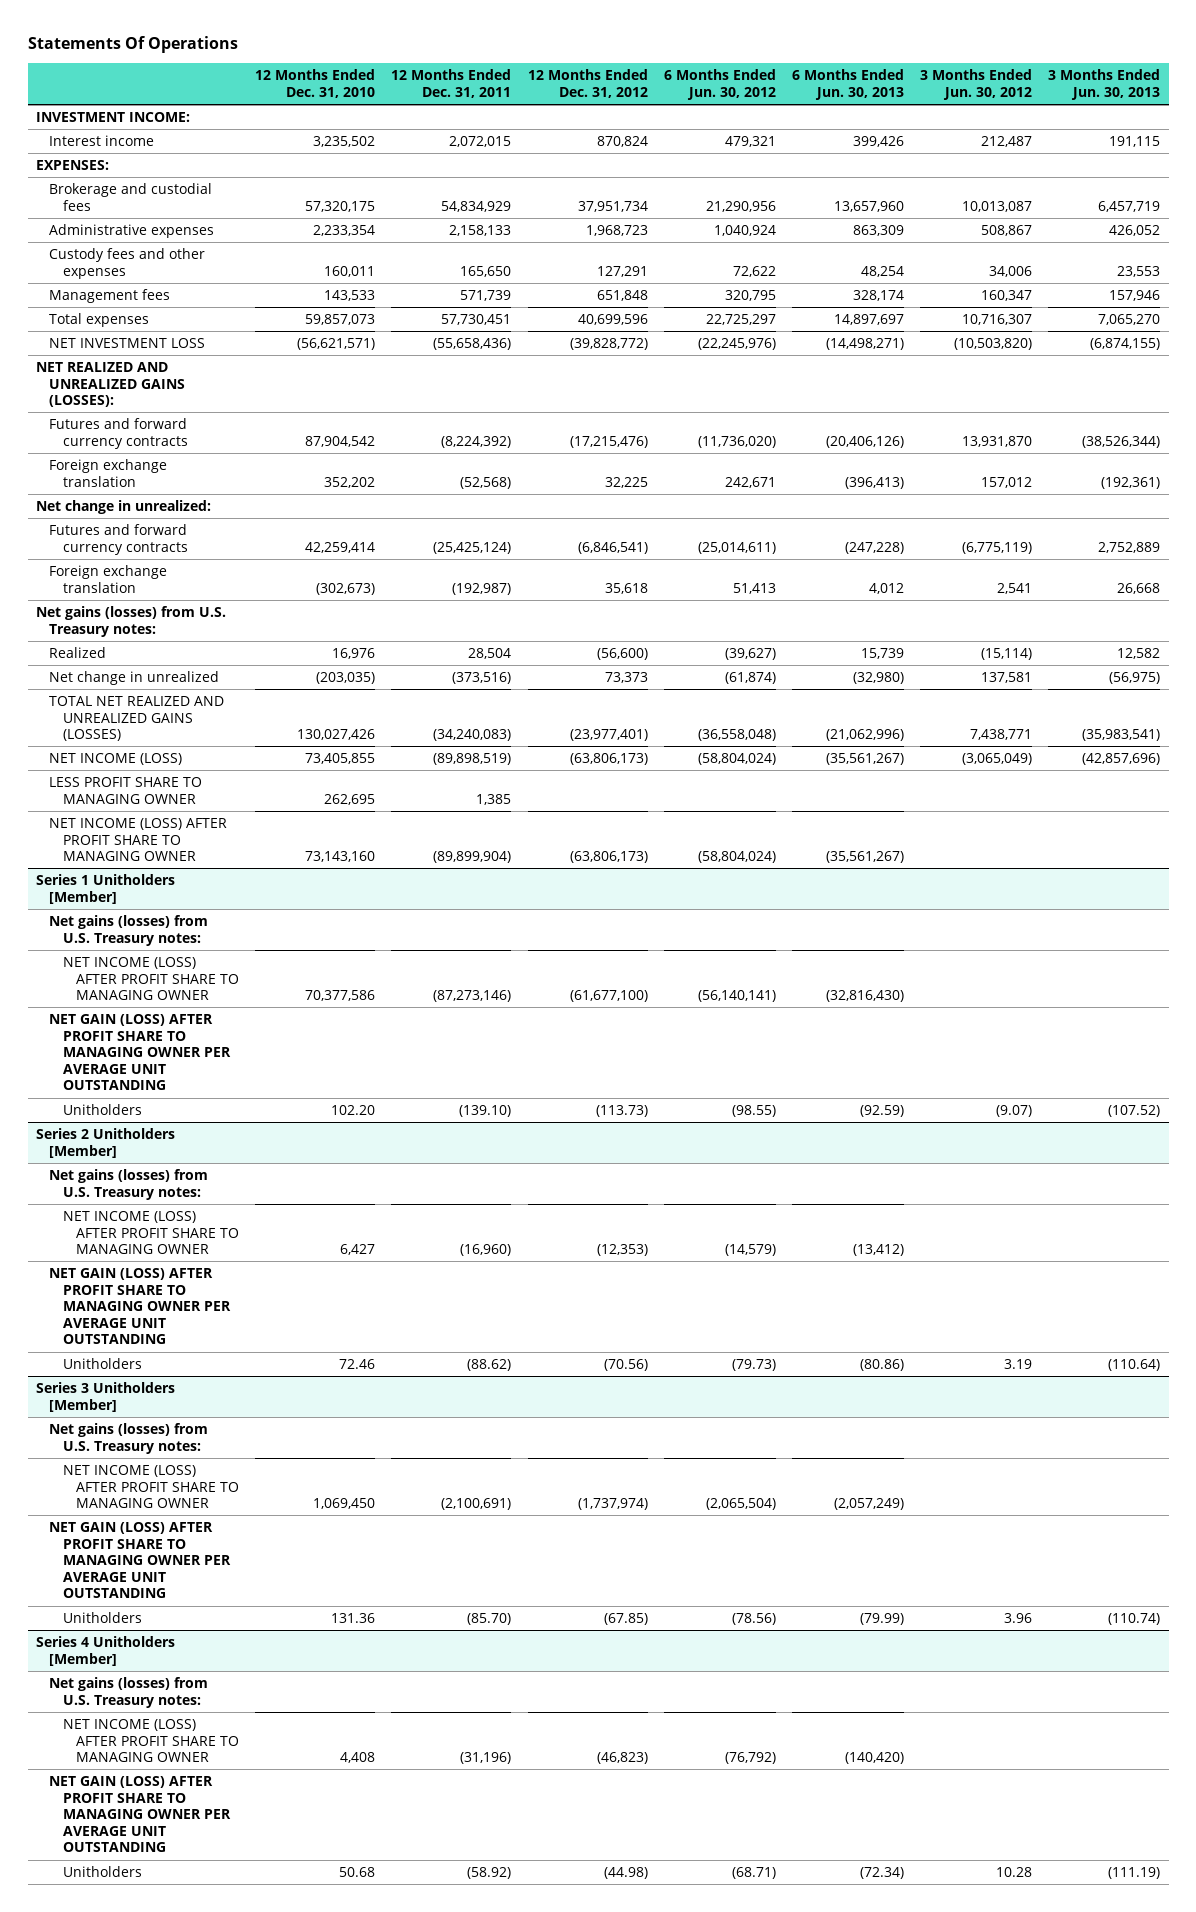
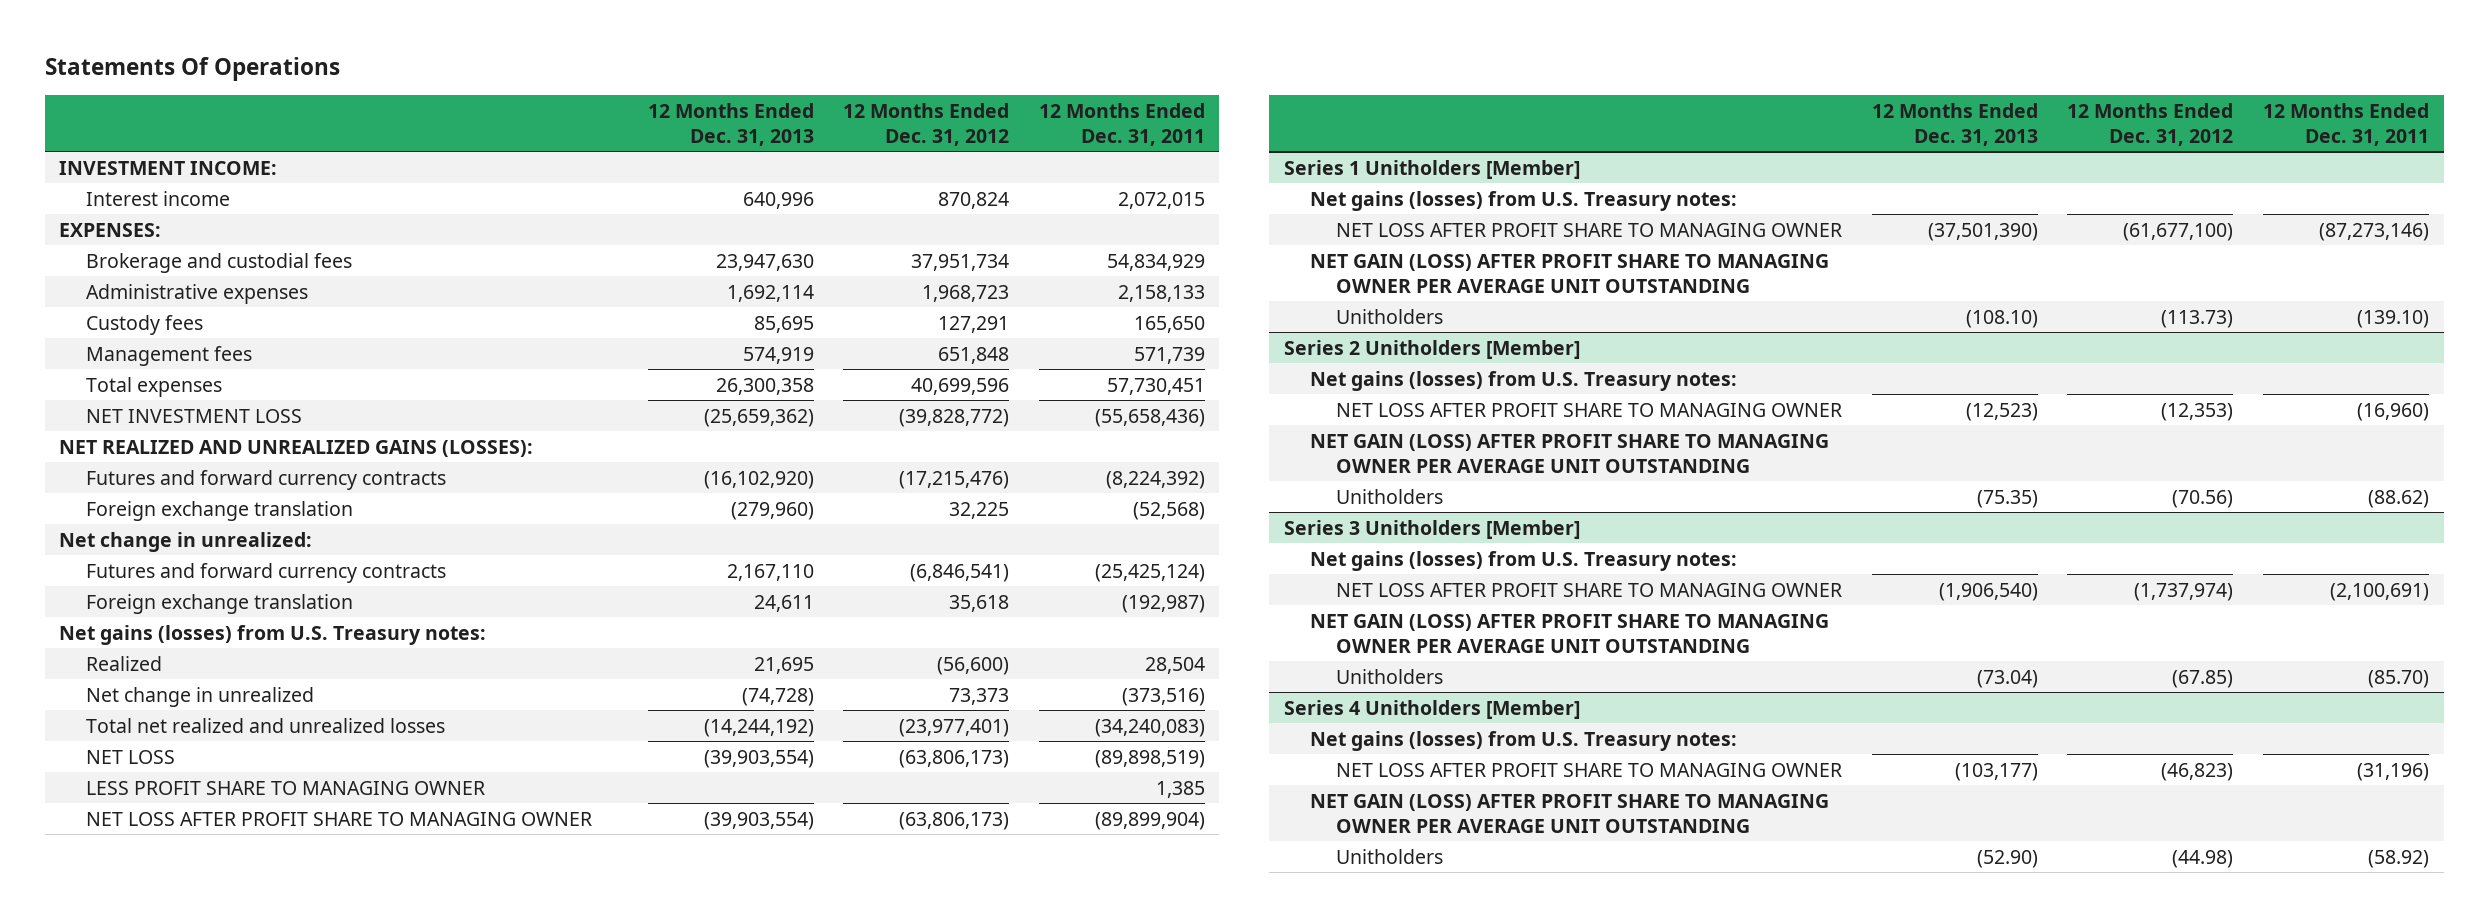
[255,69,376,99] 12 Months Ended Dec. 31, 2010 -> none
[663,69,776,101] 6 Months Ended Jun. 30, 2012 -> none
[791,69,904,101] 6 Months Ended Jun. 30, 2013 -> none
[920,69,1033,101] 3 Months Ended Jun. 30, 2012 -> none
[1048,69,1161,101] 3 Months Ended Jun. 30, 2013 -> none
none -> [647,102,814,147] 12 Months Ended Dec. 31, 2013
[49,248,206,279] Custody fees and other expenses -> [85,314,203,335] Custody fees
[49,696,225,742] TOTAL NET REALIZED AND UNREALIZED GAINS (LOSSES) -> [85,717,445,733] Total net realized and unrealized losses
[49,753,183,766] NET INCOME (LOSS) -> [85,749,175,764] NET LOSS
[49,818,228,862] NET INCOME (LOSS) AFTER PROFIT SHARE TO MANAGING OWNER -> [85,811,592,826] NET LOSS AFTER PROFIT SHARE TO MANAGING OWNER
[62,957,239,1001] NET INCOME (LOSS) AFTER PROFIT SHARE TO MANAGING OWNER -> [1336,222,1843,237] NET LOSS AFTER PROFIT SHARE TO MANAGING OWNER
[62,1211,239,1255] NET INCOME (LOSS) AFTER PROFIT SHARE TO MANAGING OWNER -> [1336,402,1843,417] NET LOSS AFTER PROFIT SHARE TO MANAGING OWNER
[62,1465,239,1509] NET INCOME (LOSS) AFTER PROFIT SHARE TO MANAGING OWNER -> [1336,582,1843,597] NET LOSS AFTER PROFIT SHARE TO MANAGING OWNER
[62,1719,239,1763] NET INCOME (LOSS) AFTER PROFIT SHARE TO MANAGING OWNER -> [1336,762,1843,777] NET LOSS AFTER PROFIT SHARE TO MANAGING OWNER

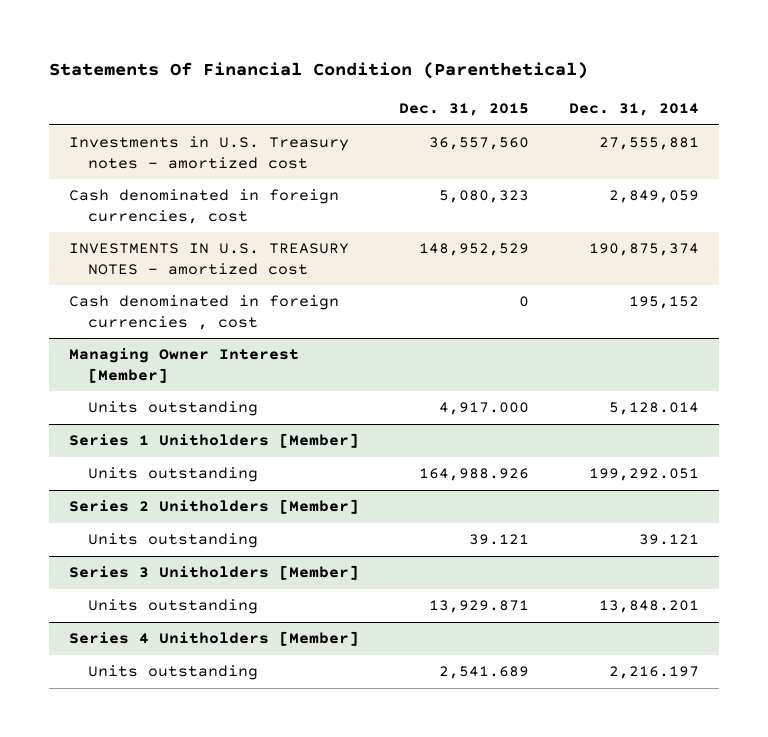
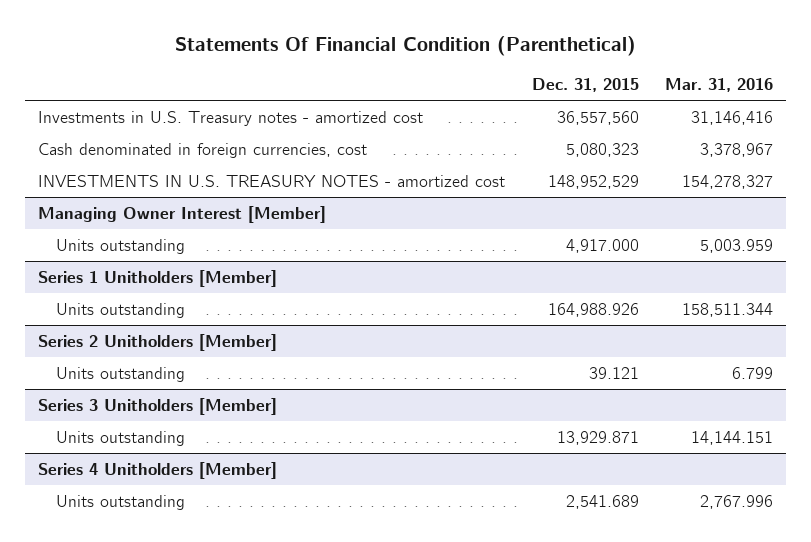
[568,102,699,116] Dec. 31, 2014 -> none
none -> [665,78,774,93] Mar. 31, 2016
[69,295,340,330] Cash denominated in foreign currencies , cost -> none

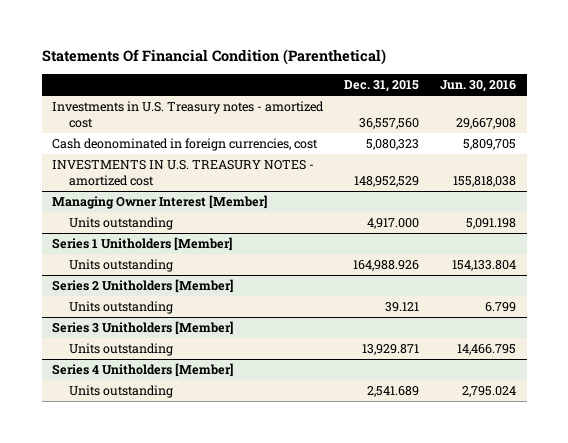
[665,78,774,93] Mar. 31, 2016 -> none
none -> [440,79,517,92] Jun. 30, 2016
[38,142,368,158] Cash denominated in foreign currencies, cost -> [52,138,319,152] Cash deonominated in foreign currencies, cost

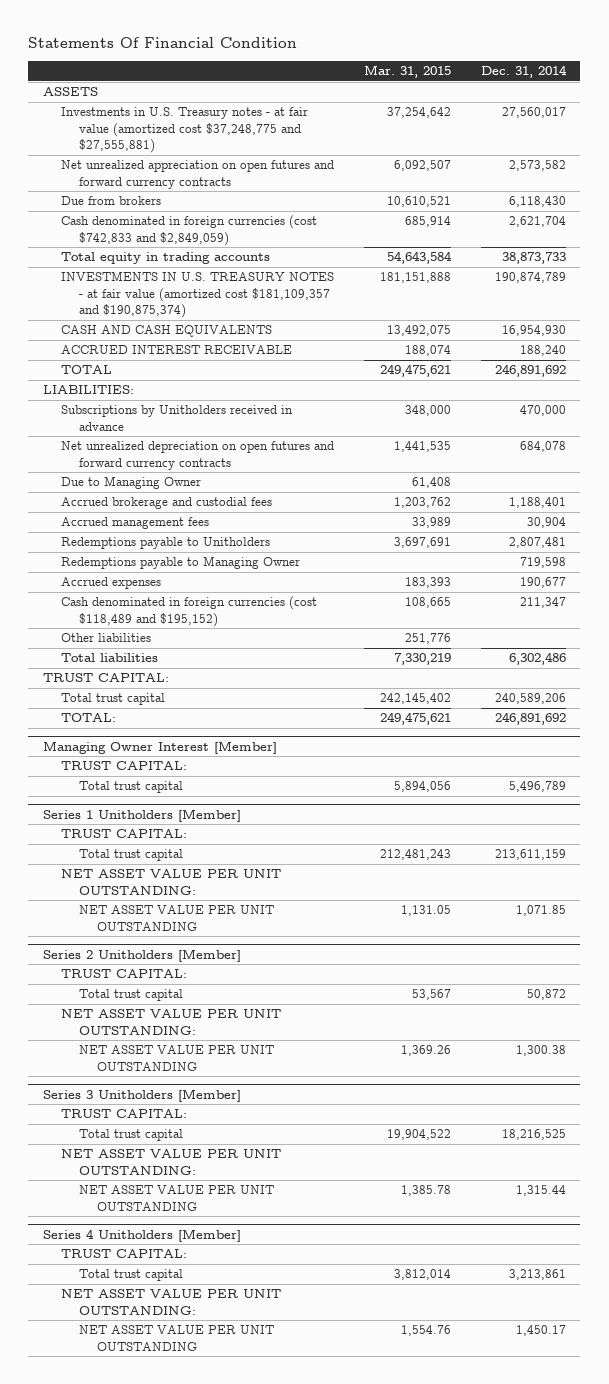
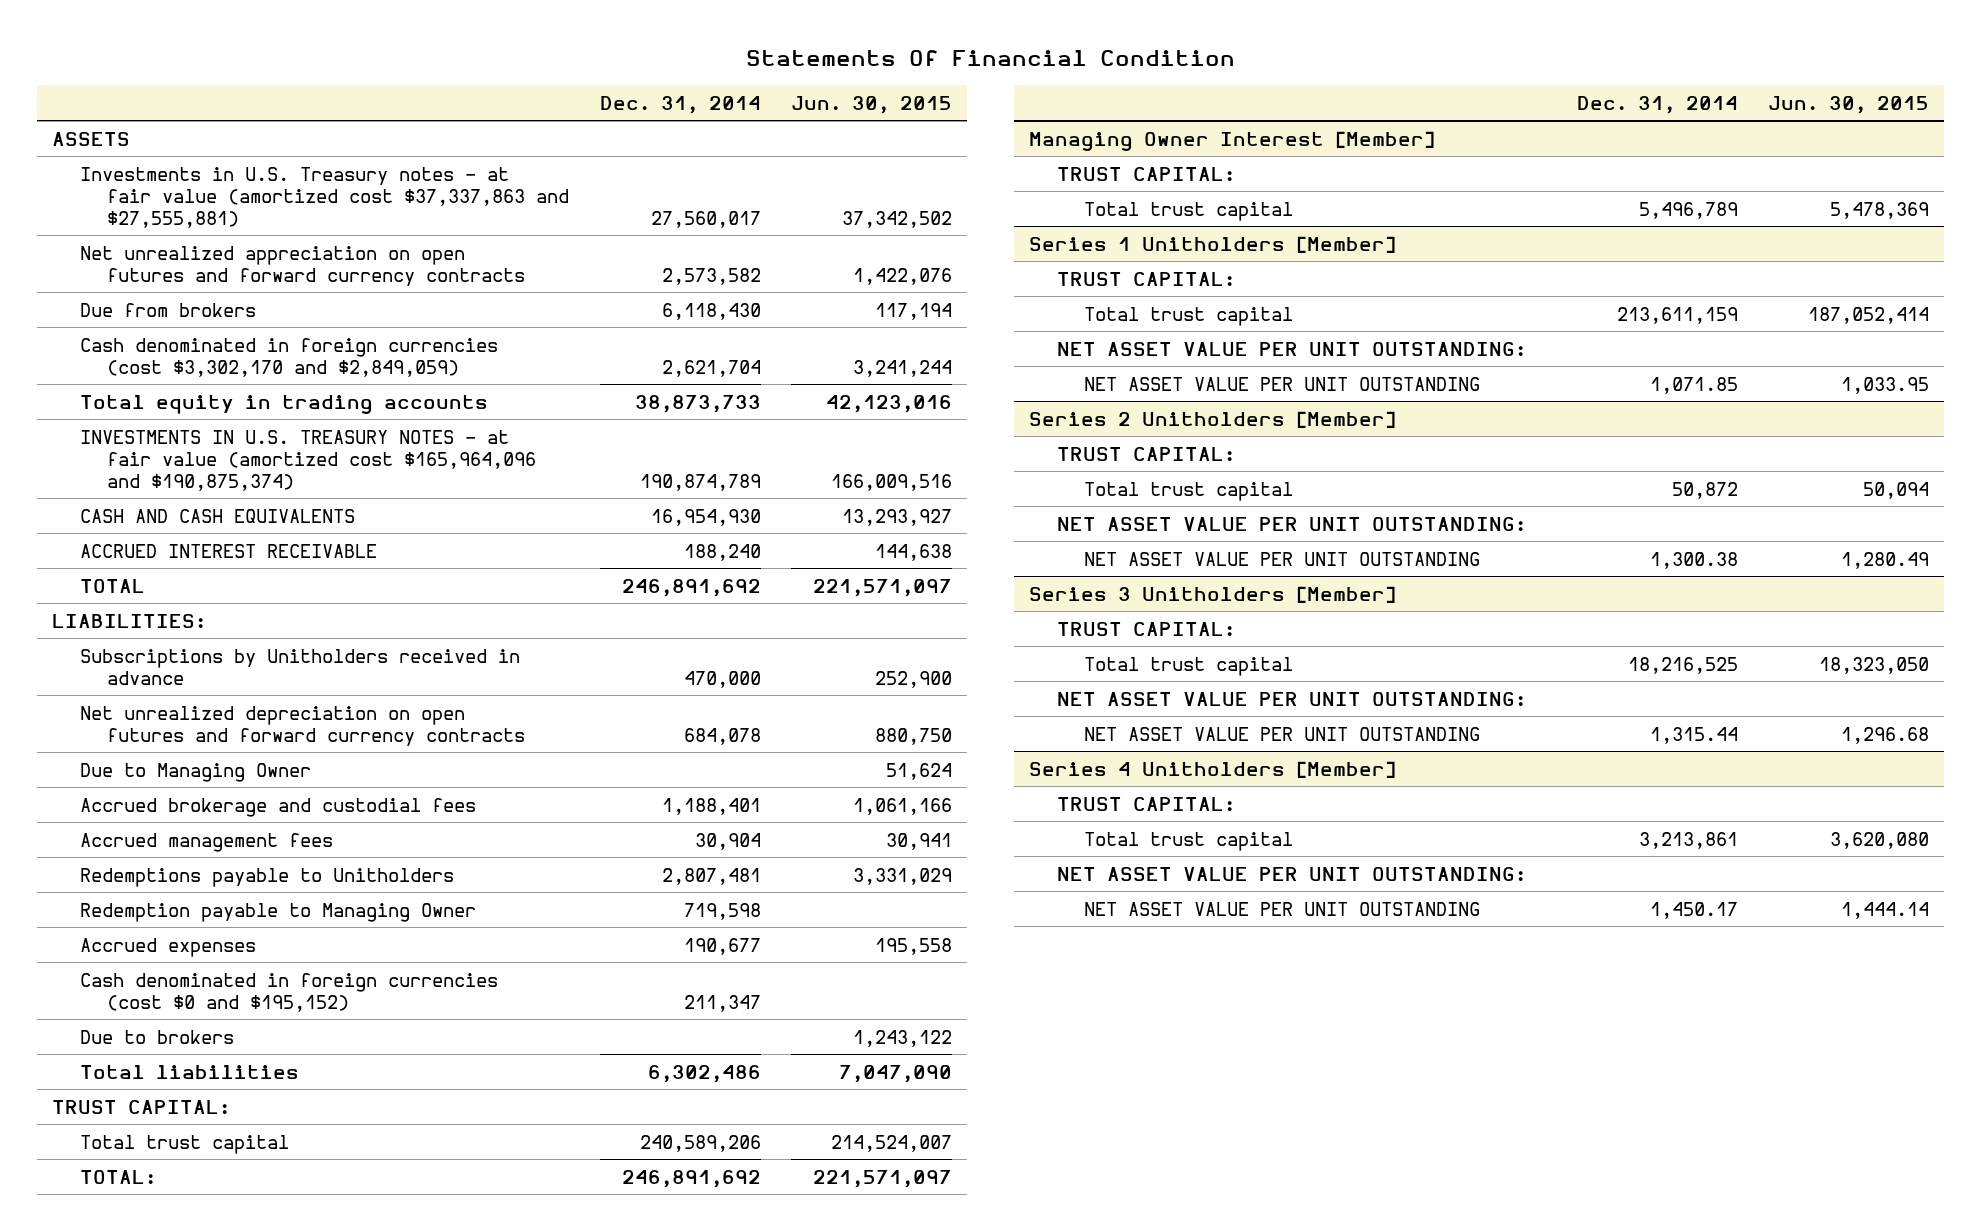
[363,65,451,79] Mar. 31, 2015 -> none
none -> [791,95,953,114] Jun. 30, 2015
[61,107,309,154] Investments in U.S. Treasury notes - at fair value (amortized cost $37,248,775 and $27,555,881) -> [79,166,570,228] Investments in U.S. Treasury notes - at fair value (amortized cost $37,337,863 and $27,555,881)
[61,215,318,246] Cash denominated in foreign currencies (cost $742,833 and $2,849,059) -> [79,337,498,377] Cash denominated in foreign currencies (cost $3,302,170 and $2,849,059)
[61,271,335,319] INVESTMENTS IN U.S. TREASURY NOTES - at fair value (amortized cost $181,109,357 and $190,875,374) -> [79,429,537,491] INVESTMENTS IN U.S. TREASURY NOTES - at fair value (amortized cost $165,964,096 and $190,875,374)
[61,556,301,570] Redemptions payable to Managing Owner -> [79,902,476,922] Redemption payable to Managing Owner
[61,633,152,643] Other liabilities -> none
[61,596,318,627] Cash denominated in foreign currencies (cost $118,489 and $195,152) -> [79,972,498,1012] Cash denominated in foreign currencies (cost $0 and $195,152)
none -> [79,1029,234,1044] Due to brokers

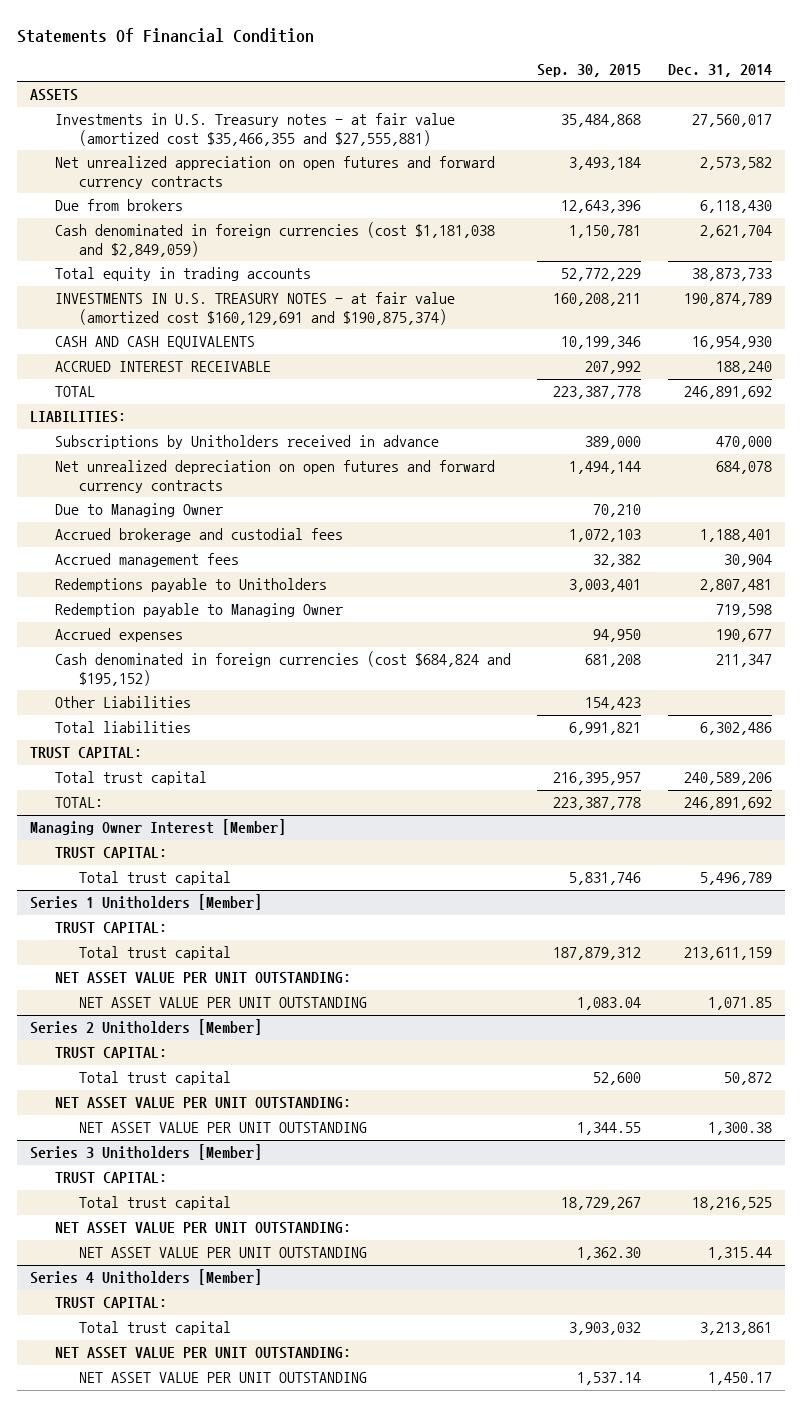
[791,95,953,114] Jun. 30, 2015 -> none
none -> [537,63,642,77] Sep. 30, 2015
[79,166,570,228] Investments in U.S. Treasury notes - at fair value (amortized cost $37,337,863 and $27,555,881) -> [54,113,455,146] Investments in U.S. Treasury notes - at fair value (amortized cost $35,466,355 and $27,555,881)
[79,337,498,377] Cash denominated in foreign currencies (cost $3,302,170 and $2,849,059) -> [54,222,495,257] Cash denominated in foreign currencies (cost $1,181,038 and $2,849,059)
[79,429,537,491] INVESTMENTS IN U.S. TREASURY NOTES - at fair value (amortized cost $165,964,096 and $190,875,374) -> [54,292,455,325] INVESTMENTS IN U.S. TREASURY NOTES - at fair value (amortized cost $160,129,691 and $190,875,374)
[79,1029,234,1044] Due to brokers -> none
[79,972,498,1012] Cash denominated in foreign currencies (cost $0 and $195,152) -> [54,651,511,686] Cash denominated in foreign currencies (cost $684,824 and $195,152)
none -> [54,696,191,709] Other Liabilities

